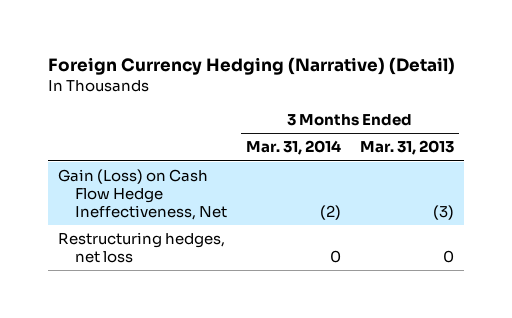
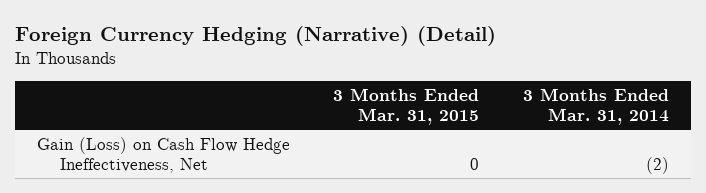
[360,140,455,156] Mar. 31, 2013 -> none
none -> [333,88,480,126] 3 Months Ended Mar. 31, 2015
[57,232,225,263] Restructuring hedges, net loss -> none

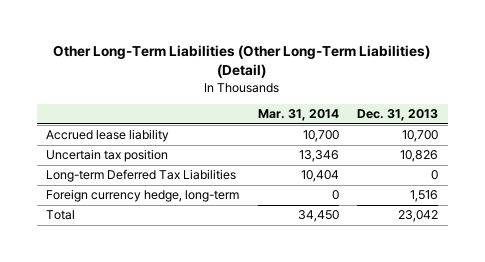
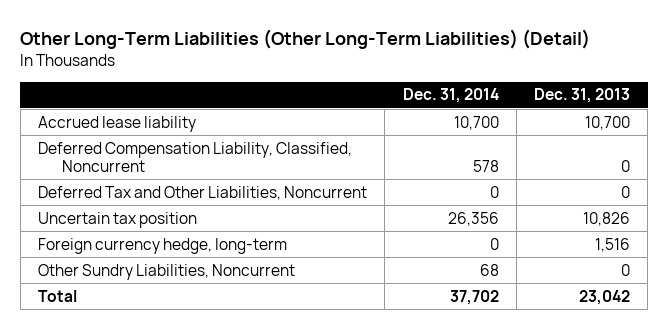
[257,109,339,122] Mar. 31, 2014 -> none
none -> [402,88,499,104] Dec. 31, 2014
none -> [37,141,352,173] Deferred Compensation Liability, Classified, Noncurrent
none -> [37,185,367,200] Deferred Tax and Other Liabilities, Noncurrent
[46,169,237,183] Long-term Deferred Tax Liabilities -> none
none -> [37,263,295,280] Other Sundry Liabilities, Noncurrent

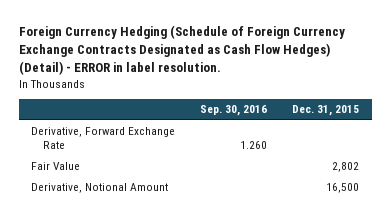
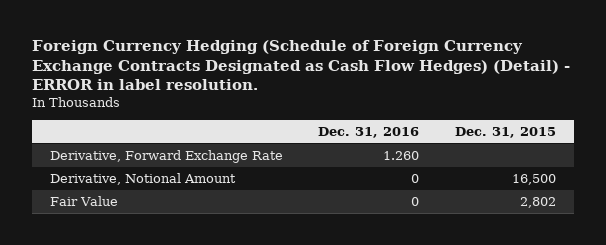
[200,105,268,117] Sep. 30, 2016 -> none
none -> [318,127,420,139] Dec. 31, 2016
[31,162,81,171] Fair Value -> [49,196,118,207] Fair Value

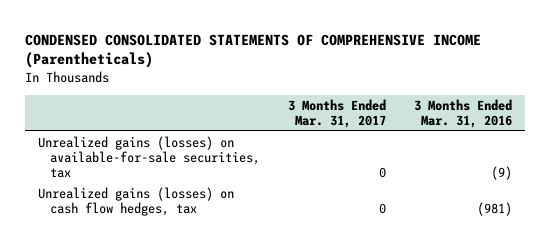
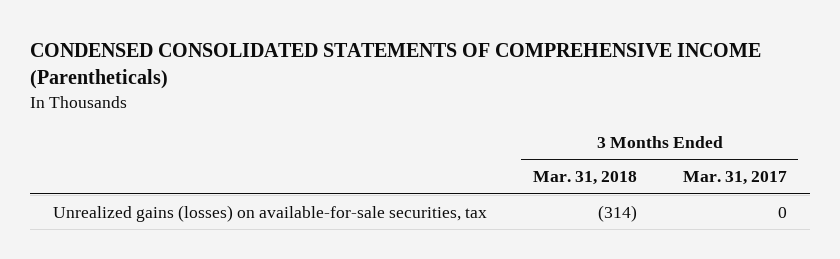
[413,98,512,128] 3 Months Ended Mar. 31, 2016 -> none
none -> [532,171,637,186] Mar. 31, 2018
[38,187,235,217] Unrealized gains (losses) on cash flow hedges, tax -> none

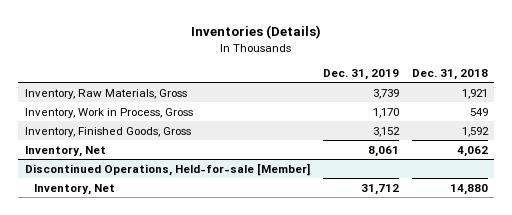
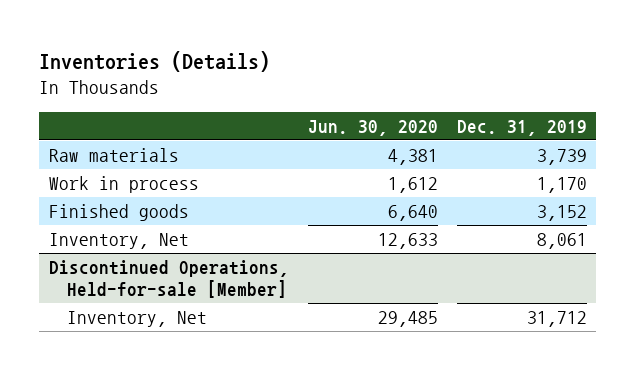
[411,68,488,80] Dec. 31, 2018 -> none
none -> [307,119,438,136] Jun. 30, 2020
[24,88,187,99] Inventory, Raw Materials, Gross -> [48,148,179,163] Raw materials
[24,107,193,118] Inventory, Work in Process, Gross -> [48,176,199,194] Work in process
[24,126,191,137] Inventory, Finished Goods, Gross -> [48,204,189,222] Finished goods

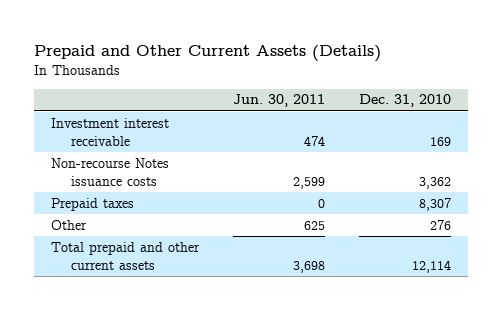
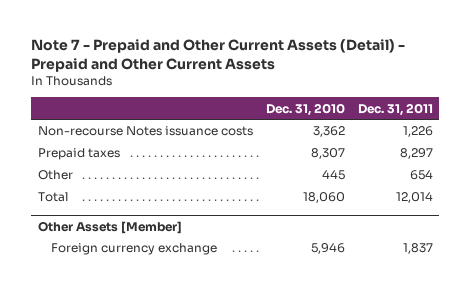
[34,44,382,62] Prepaid and Other Current Assets (Details) -> [31,39,406,73] Note 7 - Prepaid and Other Current Assets (Detail) - Prepaid and Other Current Assets
[233,94,326,108] Jun. 30, 2011 -> none
none -> [357,102,433,116] Dec. 31, 2011
[51,117,170,146] Investment interest receivable -> none
[51,241,201,270] Total prepaid and other current assets -> none
[429,219,451,230] 276 -> [321,170,345,181] 445
none -> [37,192,68,203] Total
none -> [37,220,182,234] Other Assets [Member]
none -> [51,243,218,256] Foreign currency exchange

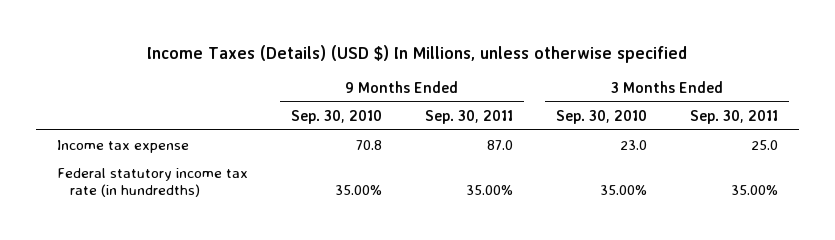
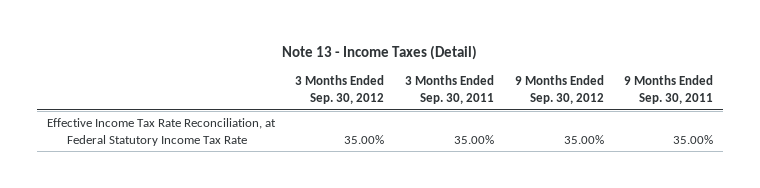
[147,44,688,63] Income Taxes (Details) (USD $) In Millions, unless otherwise specified -> [281,44,477,60] Note 13 - Income Taxes (Detail)
[290,109,382,124] Sep. 30, 2010 -> none
[555,109,647,124] Sep. 30, 2010 -> none
none -> [295,75,385,105] 3 Months Ended Sep. 30, 2012
none -> [514,75,604,105] 9 Months Ended Sep. 30, 2012
[56,140,189,154] Income tax expense -> none
[56,168,248,198] Federal statutory income tax rate (in hundredths) -> [46,117,276,146] Effective Income Tax Rate Reconciliation, at Federal Statutory Income Tax Rate

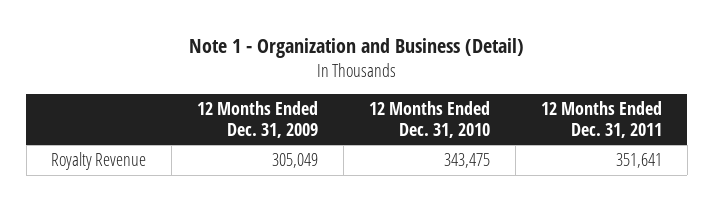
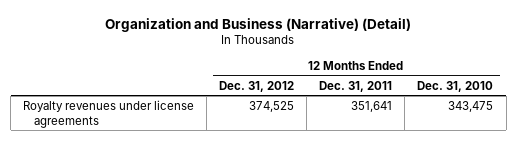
[188,38,524,59] Note 1 - Organization and Business (Detail) -> [105,17,412,32] Organization and Business (Narrative) (Detail)
[197,101,319,138] 12 Months Ended Dec. 31, 2009 -> none
none -> [219,80,295,92] Dec. 31, 2012
[51,152,147,171] Royalty Revenue -> [23,100,195,128] Royalty revenues under license agreements

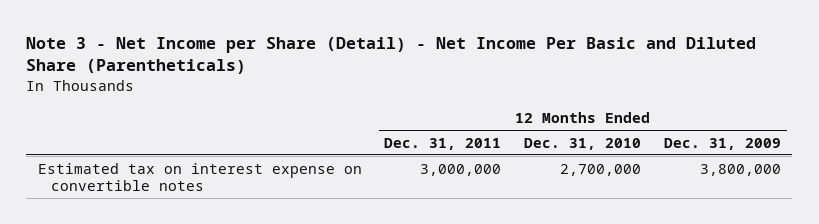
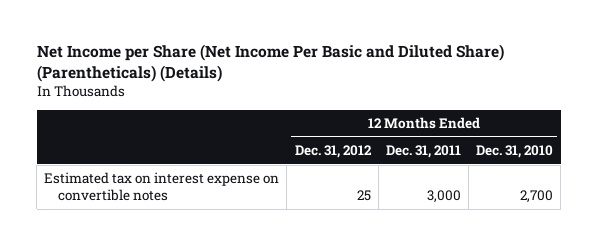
[26,36,757,75] Note 3 - Net Income per Share (Detail) - Net Income Per Basic and Diluted Share (Parentheticals) -> [36,44,504,83] Net Income per Share (Net Income Per Basic and Diluted Share) (Parentheticals) (Details)
[664,137,782,150] Dec. 31, 2009 -> none
none -> [294,145,372,159] Dec. 31, 2012
[420,163,502,176] 3,000,000 -> [426,189,461,203] 3,000
[560,163,642,176] 2,700,000 -> [520,189,554,203] 2,700

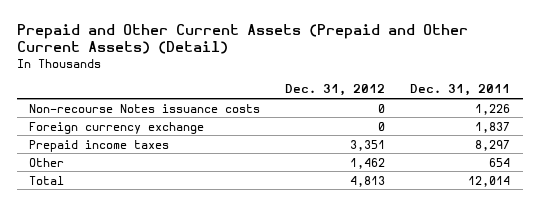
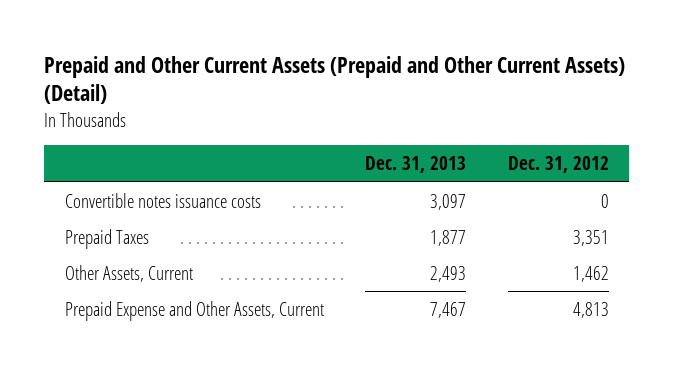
[410,84,511,97] Dec. 31, 2011 -> none
none -> [365,155,467,173] Dec. 31, 2013
[29,121,205,134] Foreign currency exchange -> none
[29,103,261,113] Non-recourse Notes issuance costs -> [64,192,261,208] Convertible notes issuance costs
[29,139,170,152] Prepaid income taxes -> [64,228,149,249] Prepaid Taxes
[29,157,65,167] Other -> [64,264,193,282] Other Assets, Current
[29,175,65,185] Total -> [64,300,324,321] Prepaid Expense and Other Assets, Current

